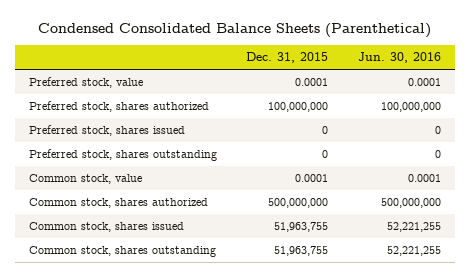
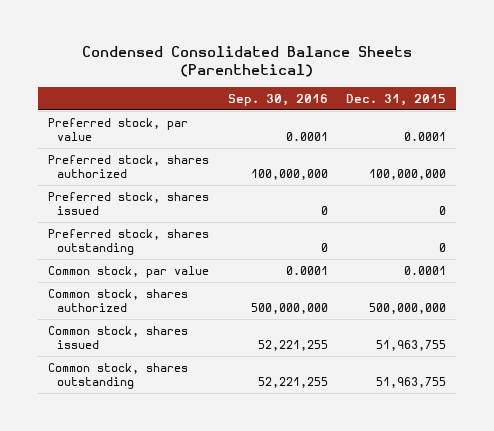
[357,52,441,64] Jun. 30, 2016 -> none
none -> [227,93,328,106] Sep. 30, 2016
[29,77,144,89] Preferred stock, value -> [47,118,188,142] Preferred stock, par value
[29,174,143,185] Common stock, value -> [47,266,209,279] Common stock, par value

